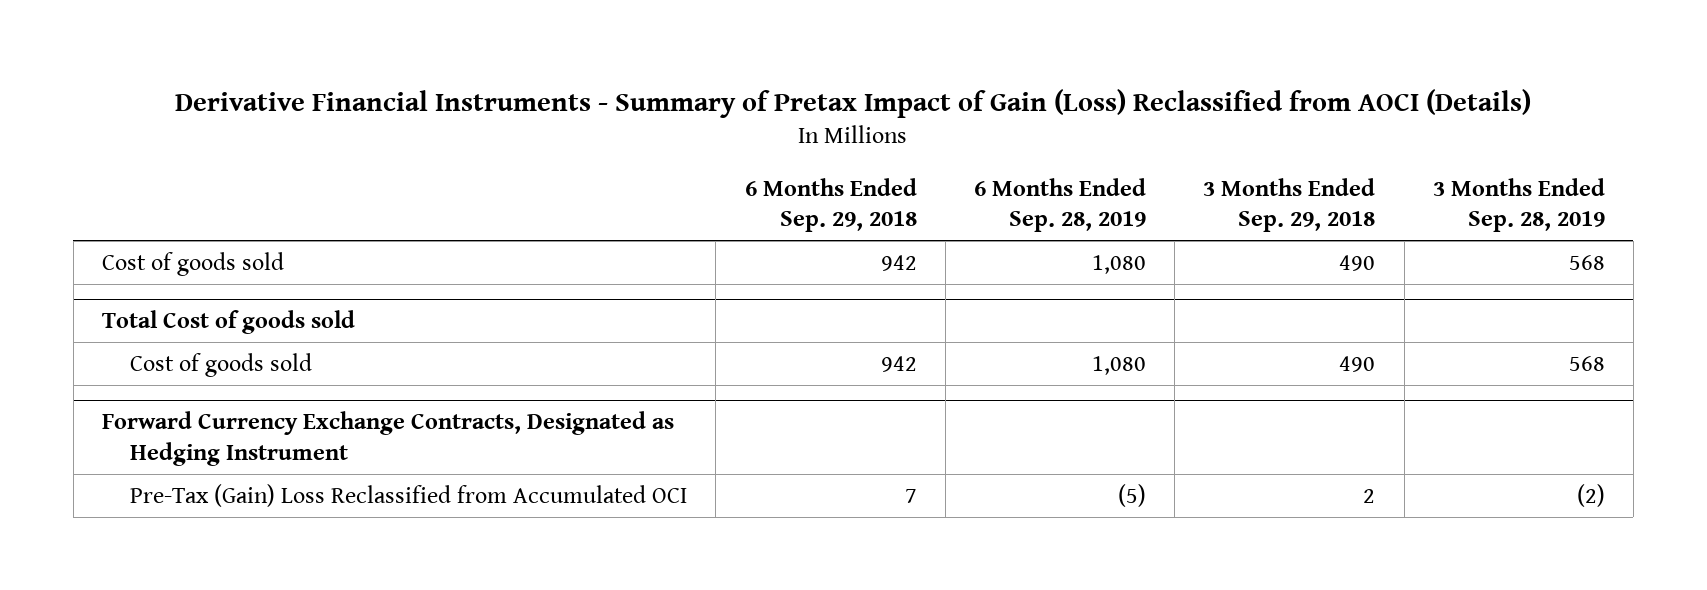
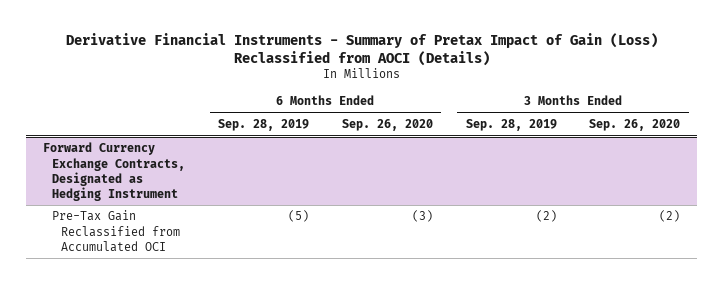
[744,177,917,233] 6 Months Ended Sep. 29, 2018 -> none
[1203,177,1376,233] 3 Months Ended Sep. 29, 2018 -> none
none -> [341,119,433,132] Sep. 26, 2020
none -> [589,119,681,132] Sep. 26, 2020
[102,251,285,276] Cost of goods sold -> none
[102,310,356,335] Total Cost of goods sold -> none
[130,352,313,377] Cost of goods sold -> none
[130,483,688,507] Pre-Tax (Gain) Loss Reclassified from Accumulated OCI -> [52,210,181,252] Pre-Tax Gain Reclassified from Accumulated OCI

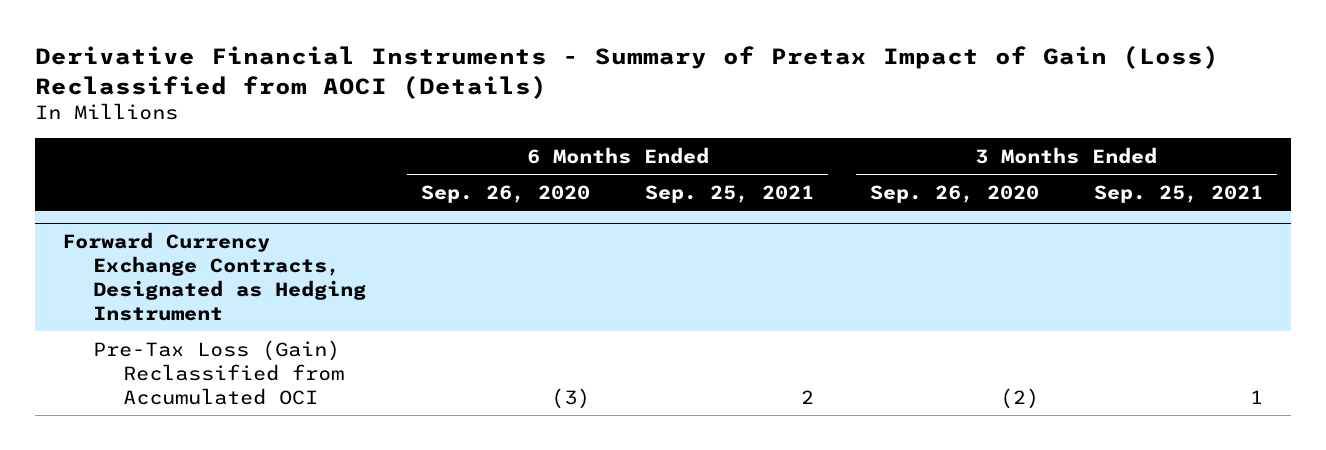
[217,119,309,132] Sep. 28, 2019 -> none
[465,119,557,132] Sep. 28, 2019 -> none
none -> [645,184,815,203] Sep. 25, 2021
none -> [1094,184,1264,203] Sep. 25, 2021
[52,210,181,252] Pre-Tax Gain Reclassified from Accumulated OCI -> [92,339,344,405] Pre-Tax Loss (Gain) Reclassified from Accumulated OCI

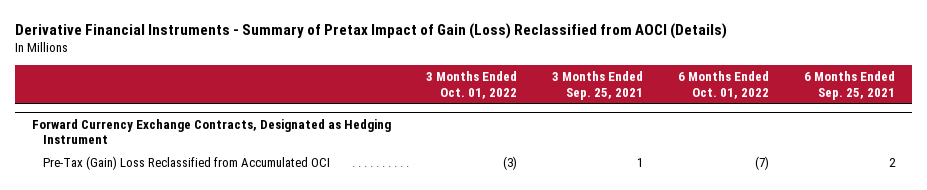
[421,184,591,203] Sep. 26, 2020 -> none
[869,184,1039,203] Sep. 26, 2020 -> none
none -> [426,71,518,99] 3 Months Ended Oct. 01, 2022
none -> [678,71,770,99] 6 Months Ended Oct. 01, 2022
[92,339,344,405] Pre-Tax Loss (Gain) Reclassified from Accumulated OCI -> [42,156,330,171] Pre-Tax (Gain) Loss Reclassified from Accumulated OCI

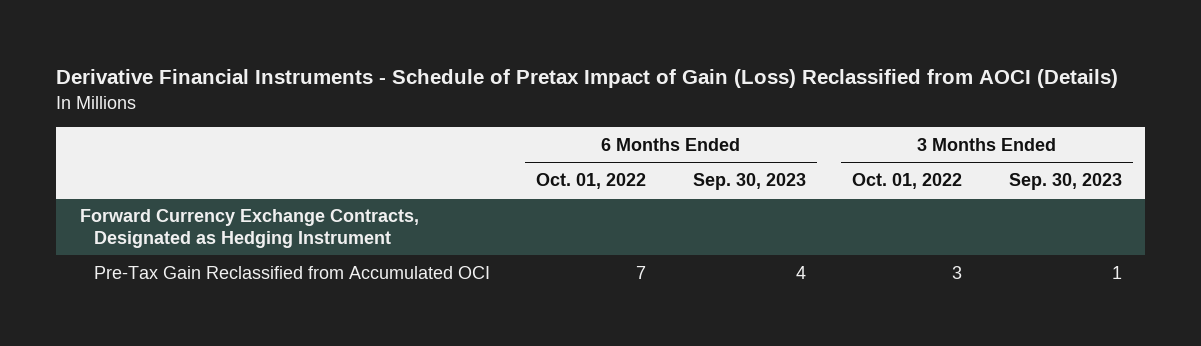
[14,22,727,39] Derivative Financial Instruments - Summary of Pretax Impact of Gain (Loss) Reclassified from AOCI (Details) -> [56,69,1119,89] Derivative Financial Instruments - Schedule of Pretax Impact of Gain (Loss) Reclassified from AOCI (Details)
[552,71,644,100] 3 Months Ended Sep. 25, 2021 -> none
[804,71,896,100] 6 Months Ended Sep. 25, 2021 -> none
none -> [692,172,806,190] Sep. 30, 2023
none -> [1008,172,1122,190] Sep. 30, 2023
[42,156,330,171] Pre-Tax (Gain) Loss Reclassified from Accumulated OCI -> [94,265,491,279] Pre-Tax Gain Reclassified from Accumulated OCI
[503,156,518,171] (3) -> [952,265,963,279] 3
[755,156,770,171] (7) -> [636,265,647,279] 7

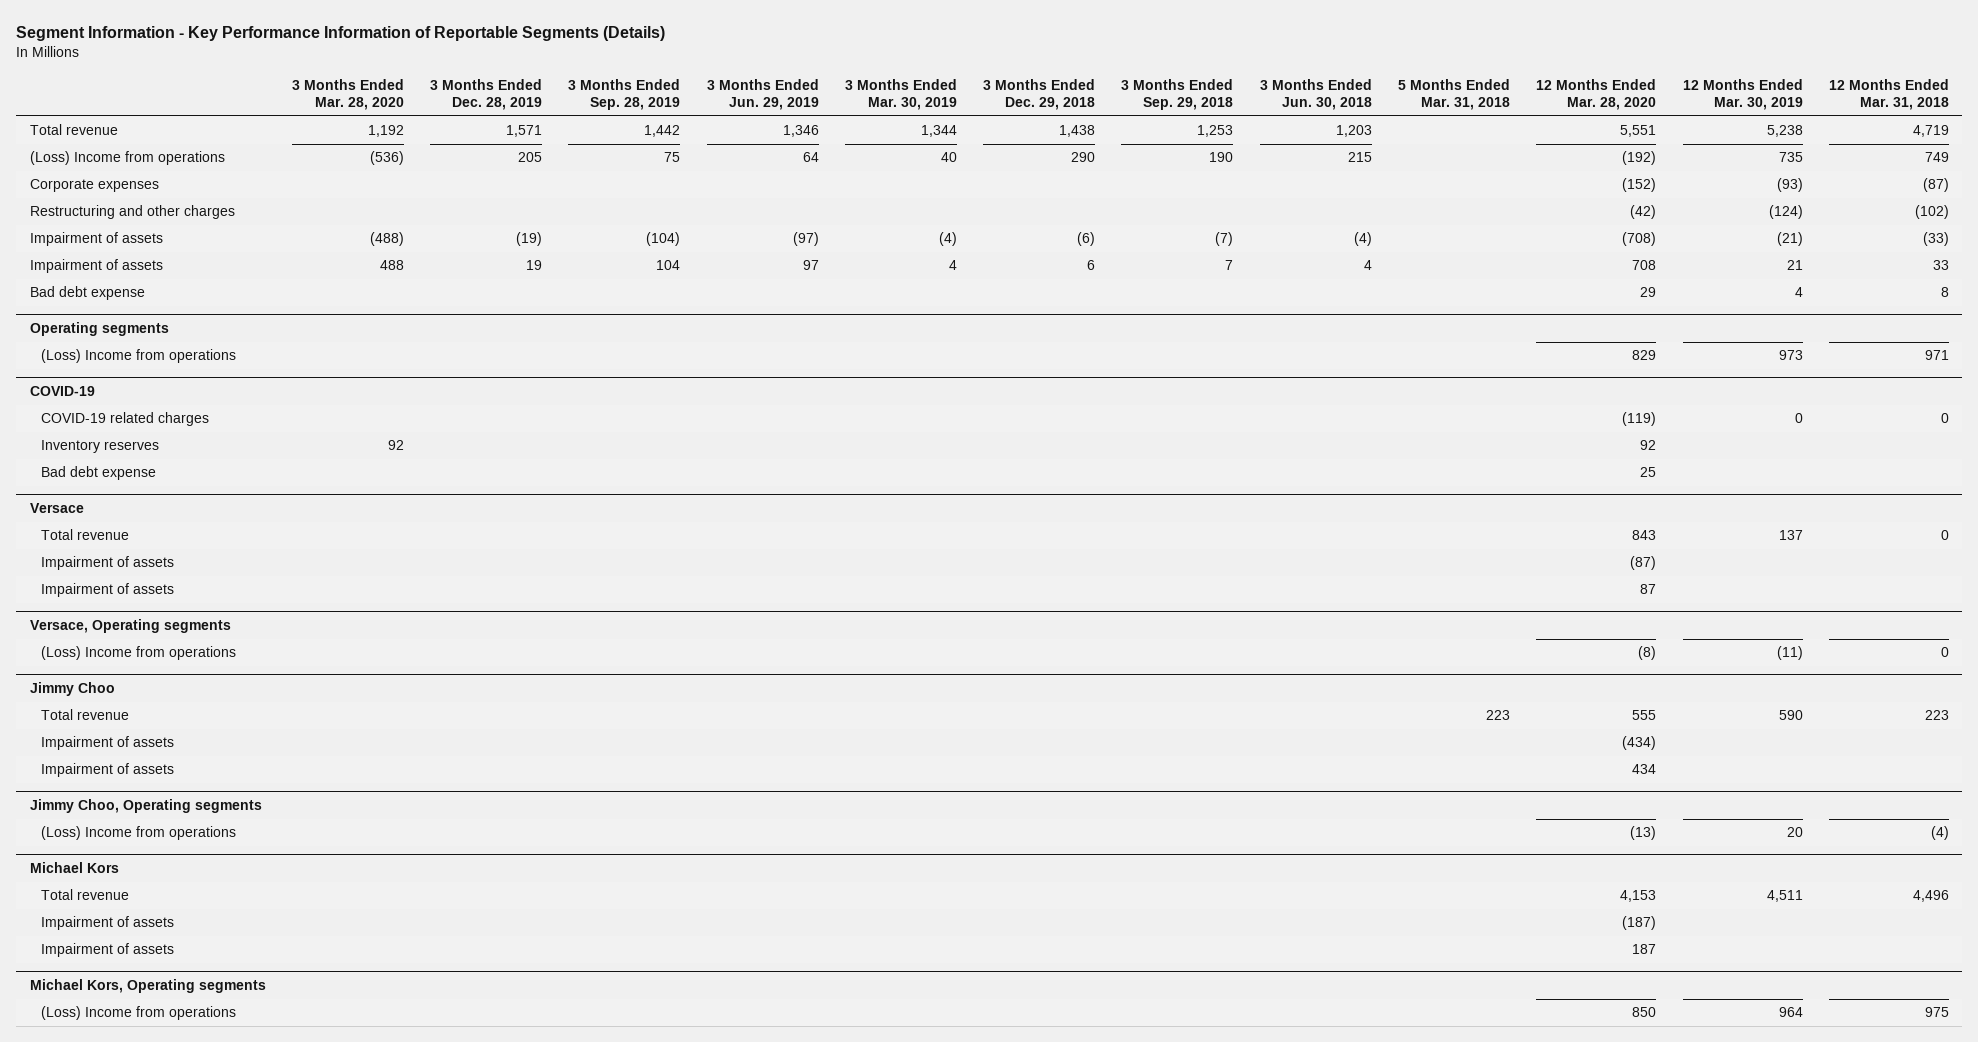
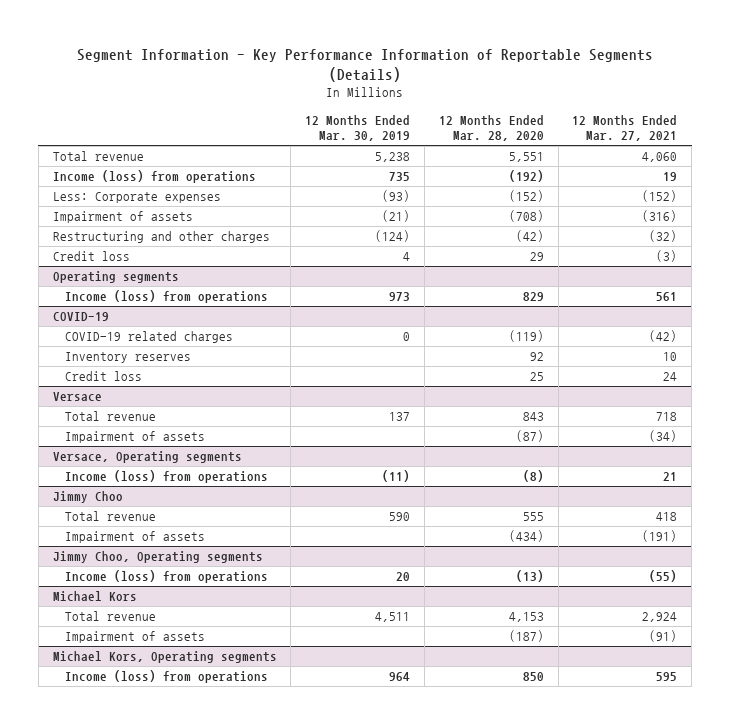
[291,78,404,111] 3 Months Ended Mar. 28, 2020 -> none
[430,78,543,111] 3 Months Ended Dec. 28, 2019 -> none
[568,78,681,111] 3 Months Ended Sep. 28, 2019 -> none
[706,78,819,111] 3 Months Ended Jun. 29, 2019 -> none
[844,78,957,111] 3 Months Ended Mar. 30, 2019 -> none
[983,78,1096,111] 3 Months Ended Dec. 29, 2018 -> none
[1121,78,1234,111] 3 Months Ended Sep. 29, 2018 -> none
[1259,78,1372,111] 3 Months Ended Jun. 30, 2018 -> none
[1397,78,1510,111] 5 Months Ended Mar. 31, 2018 -> none
[1828,78,1949,111] 12 Months Ended Mar. 31, 2018 -> none
none -> [572,114,678,142] 12 Months Ended Mar. 27, 2021
[29,151,225,166] (Loss) Income from operations -> [52,170,256,184] Income (loss) from operations
[29,179,159,193] Corporate expenses -> [52,192,221,204] Less: Corporate expenses
[29,259,163,274] Impairment of assets -> none
[29,205,235,220] Restructuring and other charges -> [52,231,270,244] Restructuring and other charges
[29,286,145,301] Bad debt expense -> [52,251,130,262] Credit loss
[40,349,236,364] (Loss) Income from operations -> [64,290,268,304] Income (loss) from operations
[40,466,156,481] Bad debt expense -> [64,371,142,382] Credit loss
[40,583,174,598] Impairment of assets -> none
[40,646,236,661] (Loss) Income from operations -> [64,470,268,484] Income (loss) from operations
[40,763,174,778] Impairment of assets -> none
[40,826,236,841] (Loss) Income from operations -> [64,570,268,584] Income (loss) from operations
[40,943,174,958] Impairment of assets -> none
[40,1006,236,1021] (Loss) Income from operations -> [64,670,268,684] Income (loss) from operations

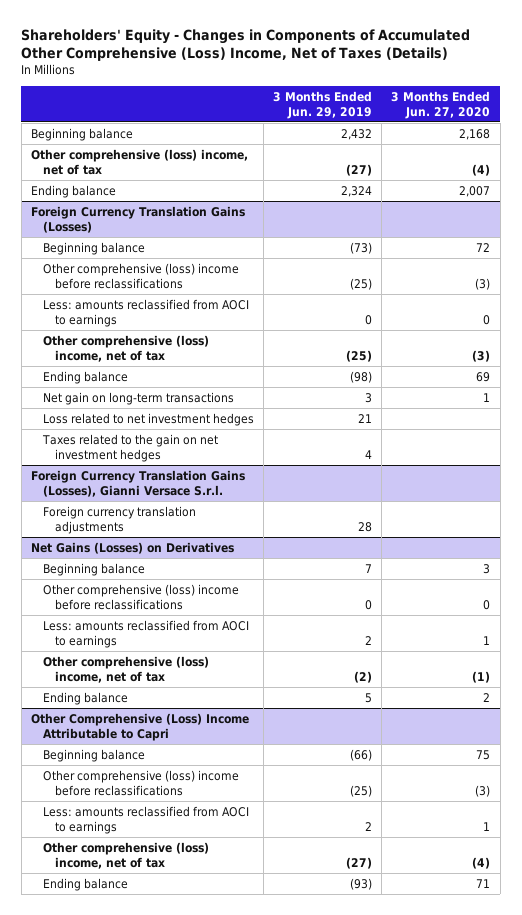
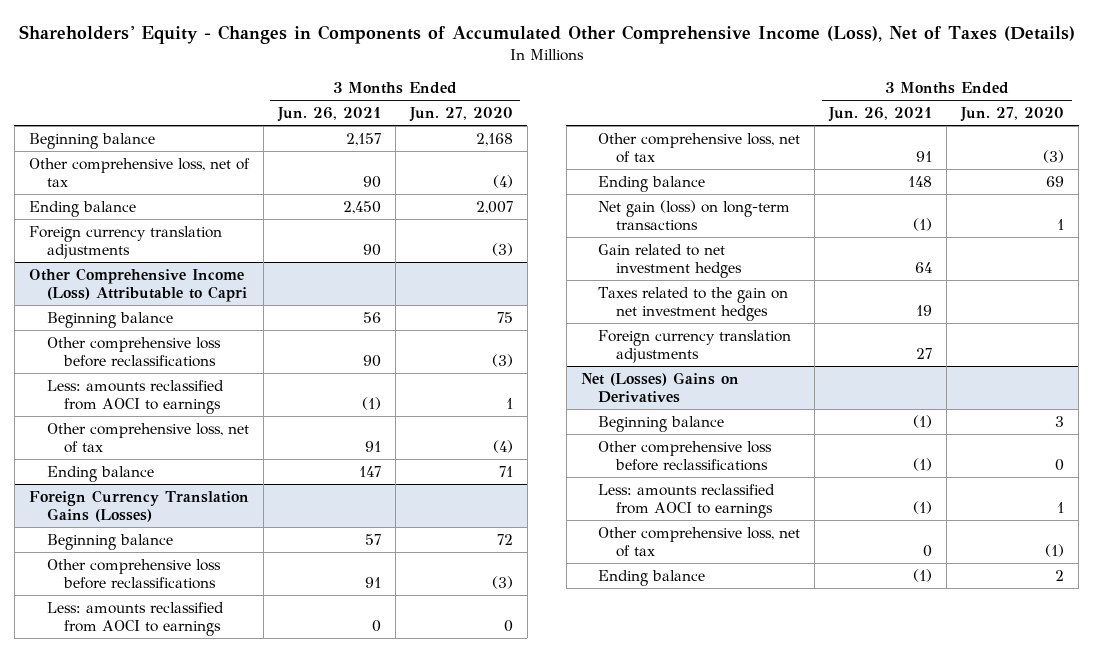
[21,28,471,62] Shareholders' Equity - Changes in Components of Accumulated Other Comprehensive (Loss) Income, Net of Taxes (Details) -> [18,24,1075,44] Shareholders' Equity - Changes in Components of Accumulated Other Comprehensive Income (Loss), Net of Taxes (Details)
[273,90,373,119] 3 Months Ended Jun. 29, 2019 -> none
none -> [276,107,381,123] Jun. 26, 2021
[31,148,249,175] Other comprehensive (loss) income, net of tax -> [28,157,250,187] Other comprehensive loss, net of tax
none -> [28,225,222,259] Foreign currency translation adjustments
none -> [28,267,247,302] Other Comprehensive Income (Loss) Attributable to Capri
none -> [46,311,173,328] Beginning balance
none -> [46,336,221,367] Other comprehensive loss before reclassifications
none -> [46,379,224,414] Less: amounts reclassified from AOCI to earnings
none -> [46,422,249,453] Other comprehensive loss, net of tax
none -> [46,465,154,482] Ending balance
[42,262,239,289] Other comprehensive (loss) income before reclassifications -> [46,558,221,589] Other comprehensive loss before reclassifications
[42,334,209,362] Other comprehensive (loss) income, net of tax -> [598,132,801,163] Other comprehensive loss, net of tax
[42,391,234,405] Net gain on long-term transactions -> [598,199,791,231] Net gain (loss) on long-term transactions
[42,412,254,426] Loss related to net investment hedges -> [598,243,743,278] Gain related to net investment hedges
[31,469,246,497] Foreign Currency Translation Gains (Losses), Gianni Versace S.r.l. -> none
[31,541,235,554] Net Gains (Losses) on Derivatives -> [580,371,739,403] Net (Losses) Gains on Derivatives
[42,583,239,610] Other comprehensive (loss) income before reclassifications -> [598,440,773,471] Other comprehensive loss before reclassifications
[42,655,209,683] Other comprehensive (loss) income, net of tax -> [598,526,801,557] Other comprehensive loss, net of tax
[31,712,250,741] Other Comprehensive (Loss) Income Attributable to Capri -> none
[42,748,145,762] Beginning balance -> none
[42,769,239,796] Other comprehensive (loss) income before reclassifications -> none
[42,805,249,834] Less: amounts reclassified from AOCI to earnings -> none
[42,841,209,869] Other comprehensive (loss) income, net of tax -> none
[42,877,128,891] Ending balance -> none

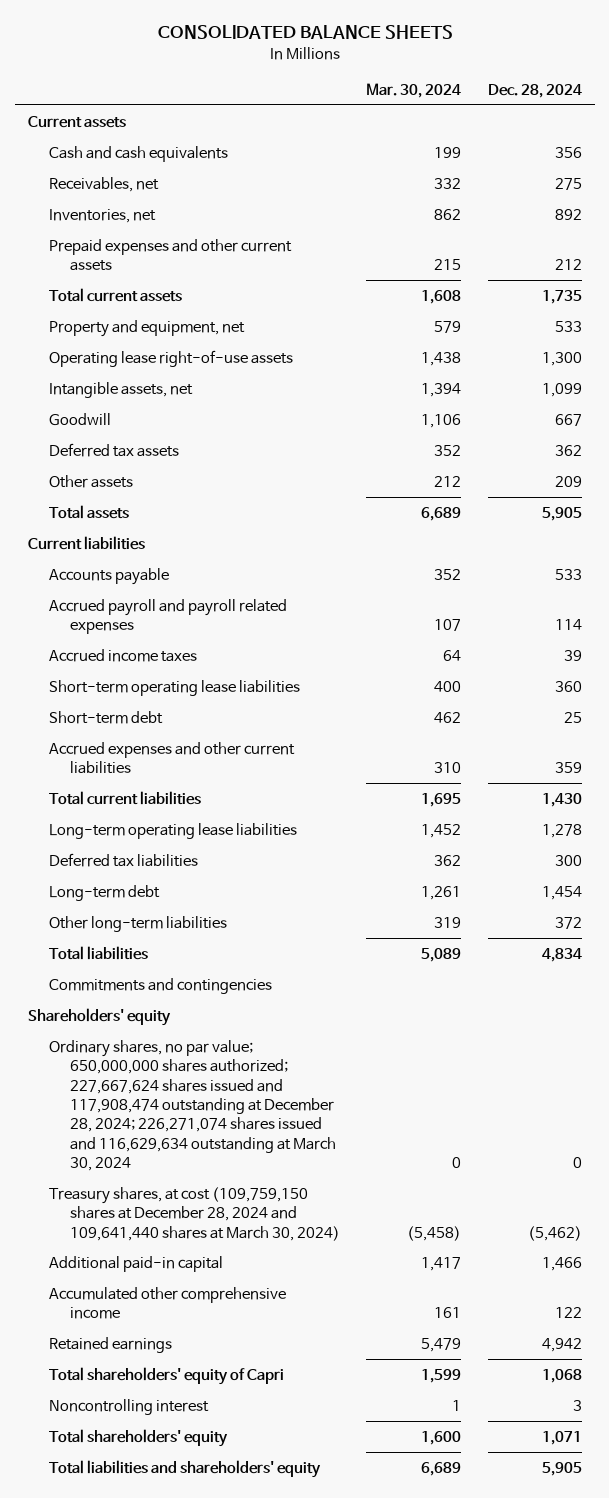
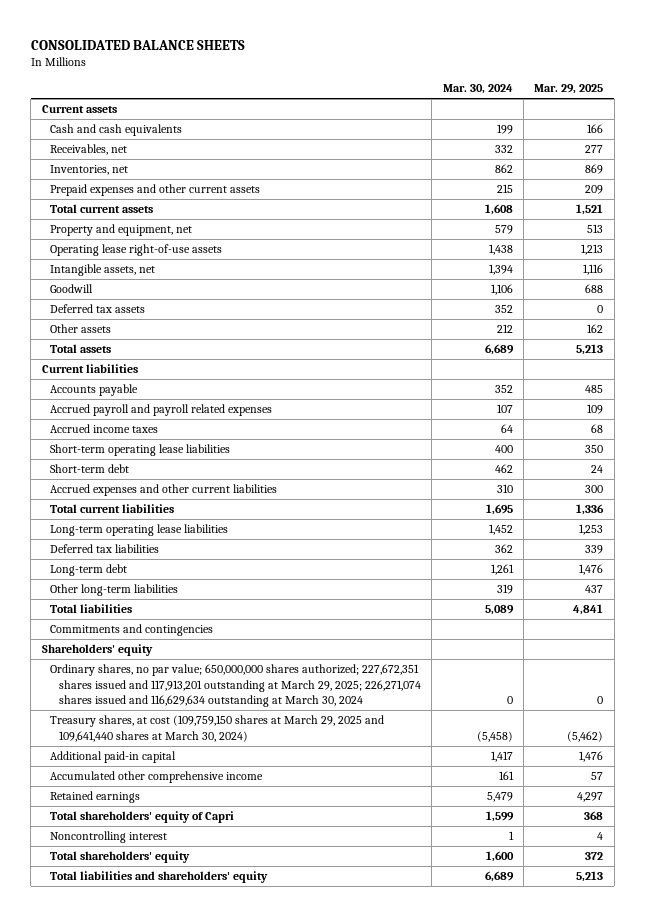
[487,83,582,98] Dec. 28, 2024 -> none
none -> [534,84,604,95] Mar. 29, 2025
[49,1039,337,1171] Ordinary shares, no par value; 650,000,000 shares authorized; 227,667,624 shares issued and 117,908,474 outstanding at December 28, 2024; 226,271,074 shares issued and 116,629,634 outstanding at March 30, 2024 -> [50,664,421,708] Ordinary shares, no par value; 650,000,000 shares authorized; 227,672,351 shares issued and 117,913,201 outstanding at March 29, 2025; 226,271,074 shares issued and 116,629,634 outstanding at March 30, 2024
[49,1186,341,1241] Treasury shares, at cost (109,759,150 shares at December 28, 2024 and 109,641,440 shares at March 30, 2024) -> [50,715,385,742] Treasury shares, at cost (109,759,150 shares at March 29, 2025 and 109,641,440 shares at March 30, 2024)

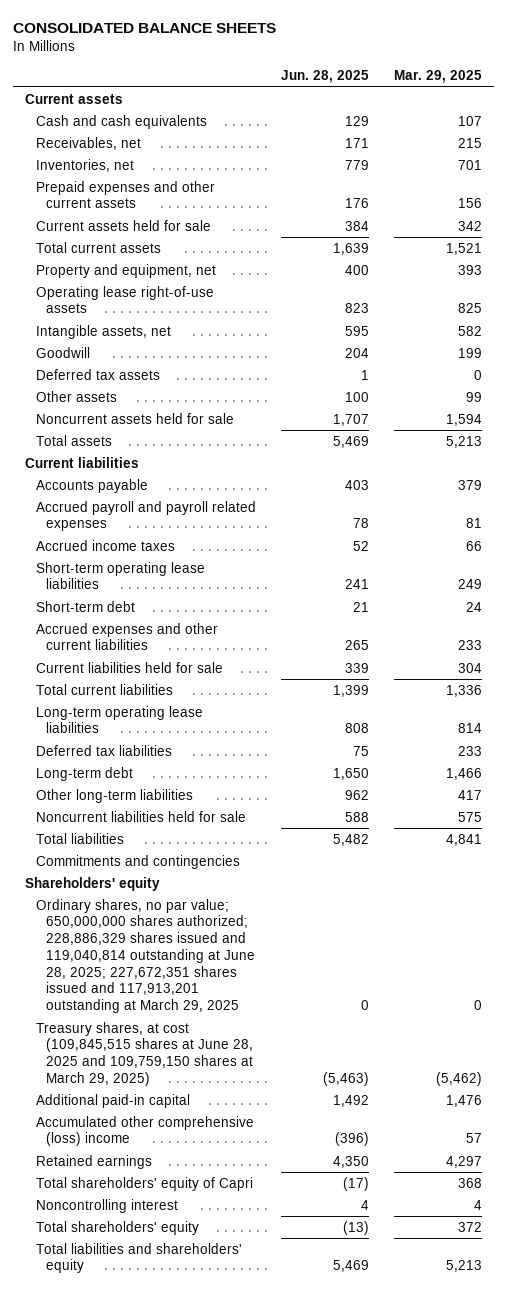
[442,84,513,95] Mar. 30, 2024 -> none
none -> [280,70,369,84] Jun. 28, 2025
[587,124,604,134] 166 -> [457,115,482,126] 107
[585,145,604,154] 277 -> [457,137,482,148] 215
[585,164,604,175] 869 -> [457,159,482,170] 701
[585,185,604,195] 209 -> [457,198,482,209] 156
none -> [35,219,211,231] Current assets held for sale
[587,224,604,234] 513 -> [457,264,482,275] 393
[581,244,604,256] 1,213 -> [457,303,482,314] 825
[583,264,604,276] 1,116 -> [457,325,482,336] 582
[585,284,604,294] 688 -> [457,347,482,358] 199
[587,324,604,334] 162 -> [465,391,482,402] 99
none -> [35,412,234,424] Noncurrent assets held for sale
[585,385,604,394] 485 -> [457,479,482,490] 379
[587,404,604,415] 109 -> [465,518,482,529] 81
[591,424,604,434] 68 -> [465,540,482,551] 66
[585,445,604,454] 350 -> [457,579,482,590] 249
[585,485,604,494] 300 -> [457,640,482,651] 233
none -> [35,661,223,673] Current liabilities held for sale
[579,524,604,536] 1,253 -> [457,723,482,734] 814
[585,545,604,555] 339 -> [457,745,482,756] 233
[579,564,604,576] 1,476 -> [445,767,482,780] 1,466
[585,585,604,594] 437 -> [457,789,482,800] 417
none -> [35,810,246,822] Noncurrent liabilities held for sale
[50,664,421,708] Ordinary shares, no par value; 650,000,000 shares authorized; 227,672,351 shares issued and 117,913,201 outstanding at March 29, 2025; 226,271,074 shares issued and 116,629,634 outstanding at March 30, 2024 -> [35,898,255,1014] Ordinary shares, no par value; 650,000,000 shares authorized; 228,886,329 shares issued and 119,040,814 outstanding at June 28, 2025; 227,672,351 shares issued and 117,913,201 outstanding at March 29, 2025
[50,715,385,742] Treasury shares, at cost (109,759,150 shares at March 29, 2025 and 109,641,440 shares at March 30, 2024) -> [35,1021,253,1086] Treasury shares, at cost (109,845,515 shares at June 28, 2025 and 109,759,150 shares at March 29, 2025)
[50,771,264,784] Accumulated other comprehensive income -> [35,1115,254,1147] Accumulated other comprehensive (loss) income

